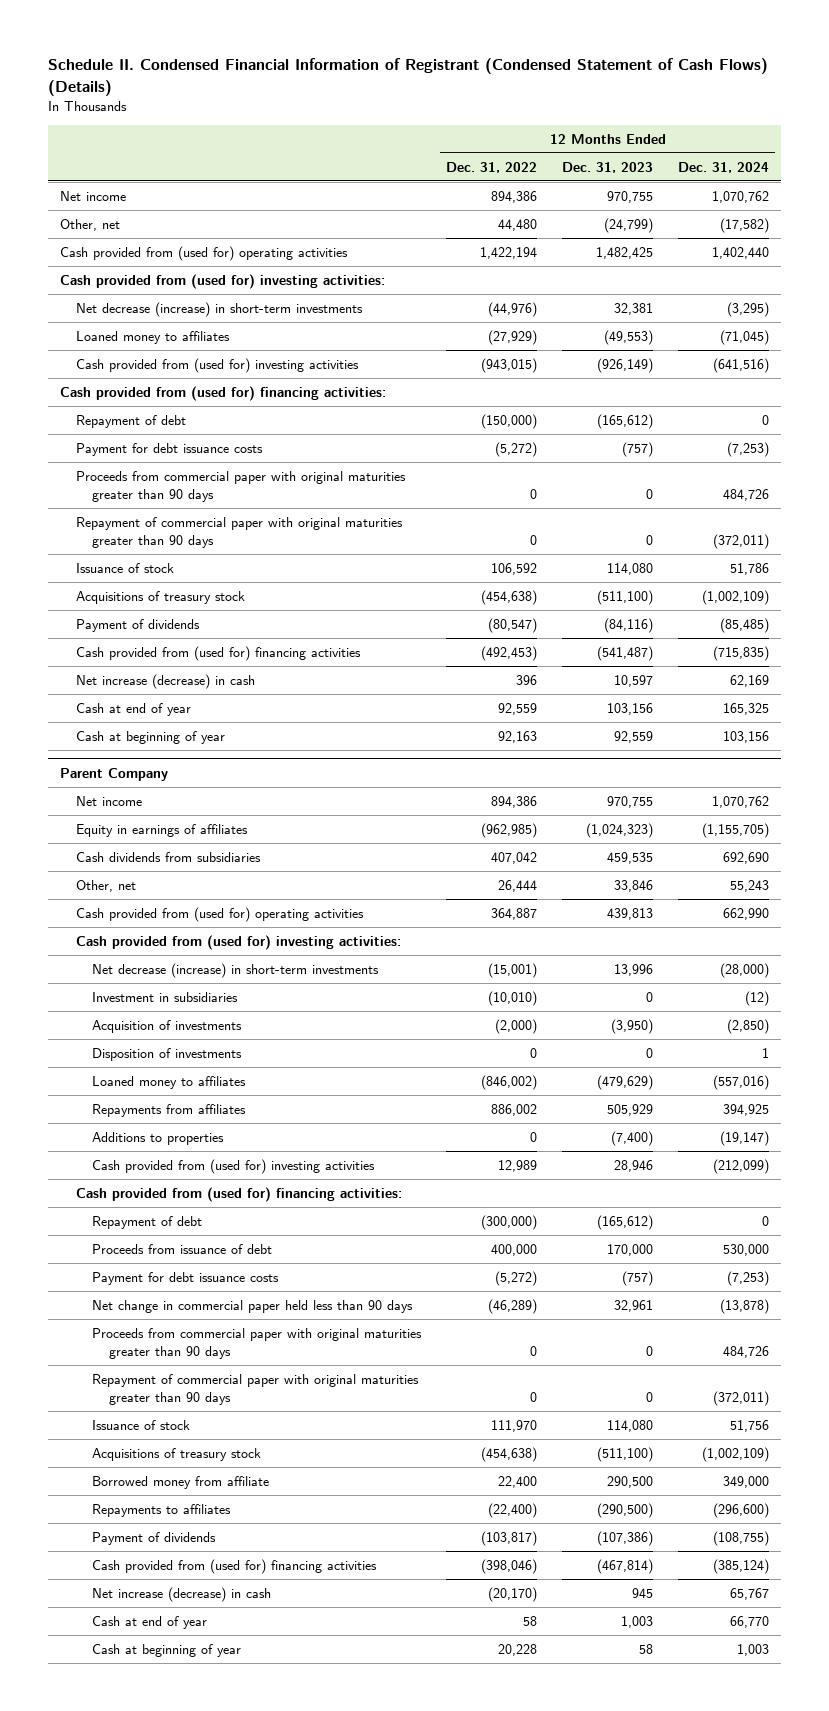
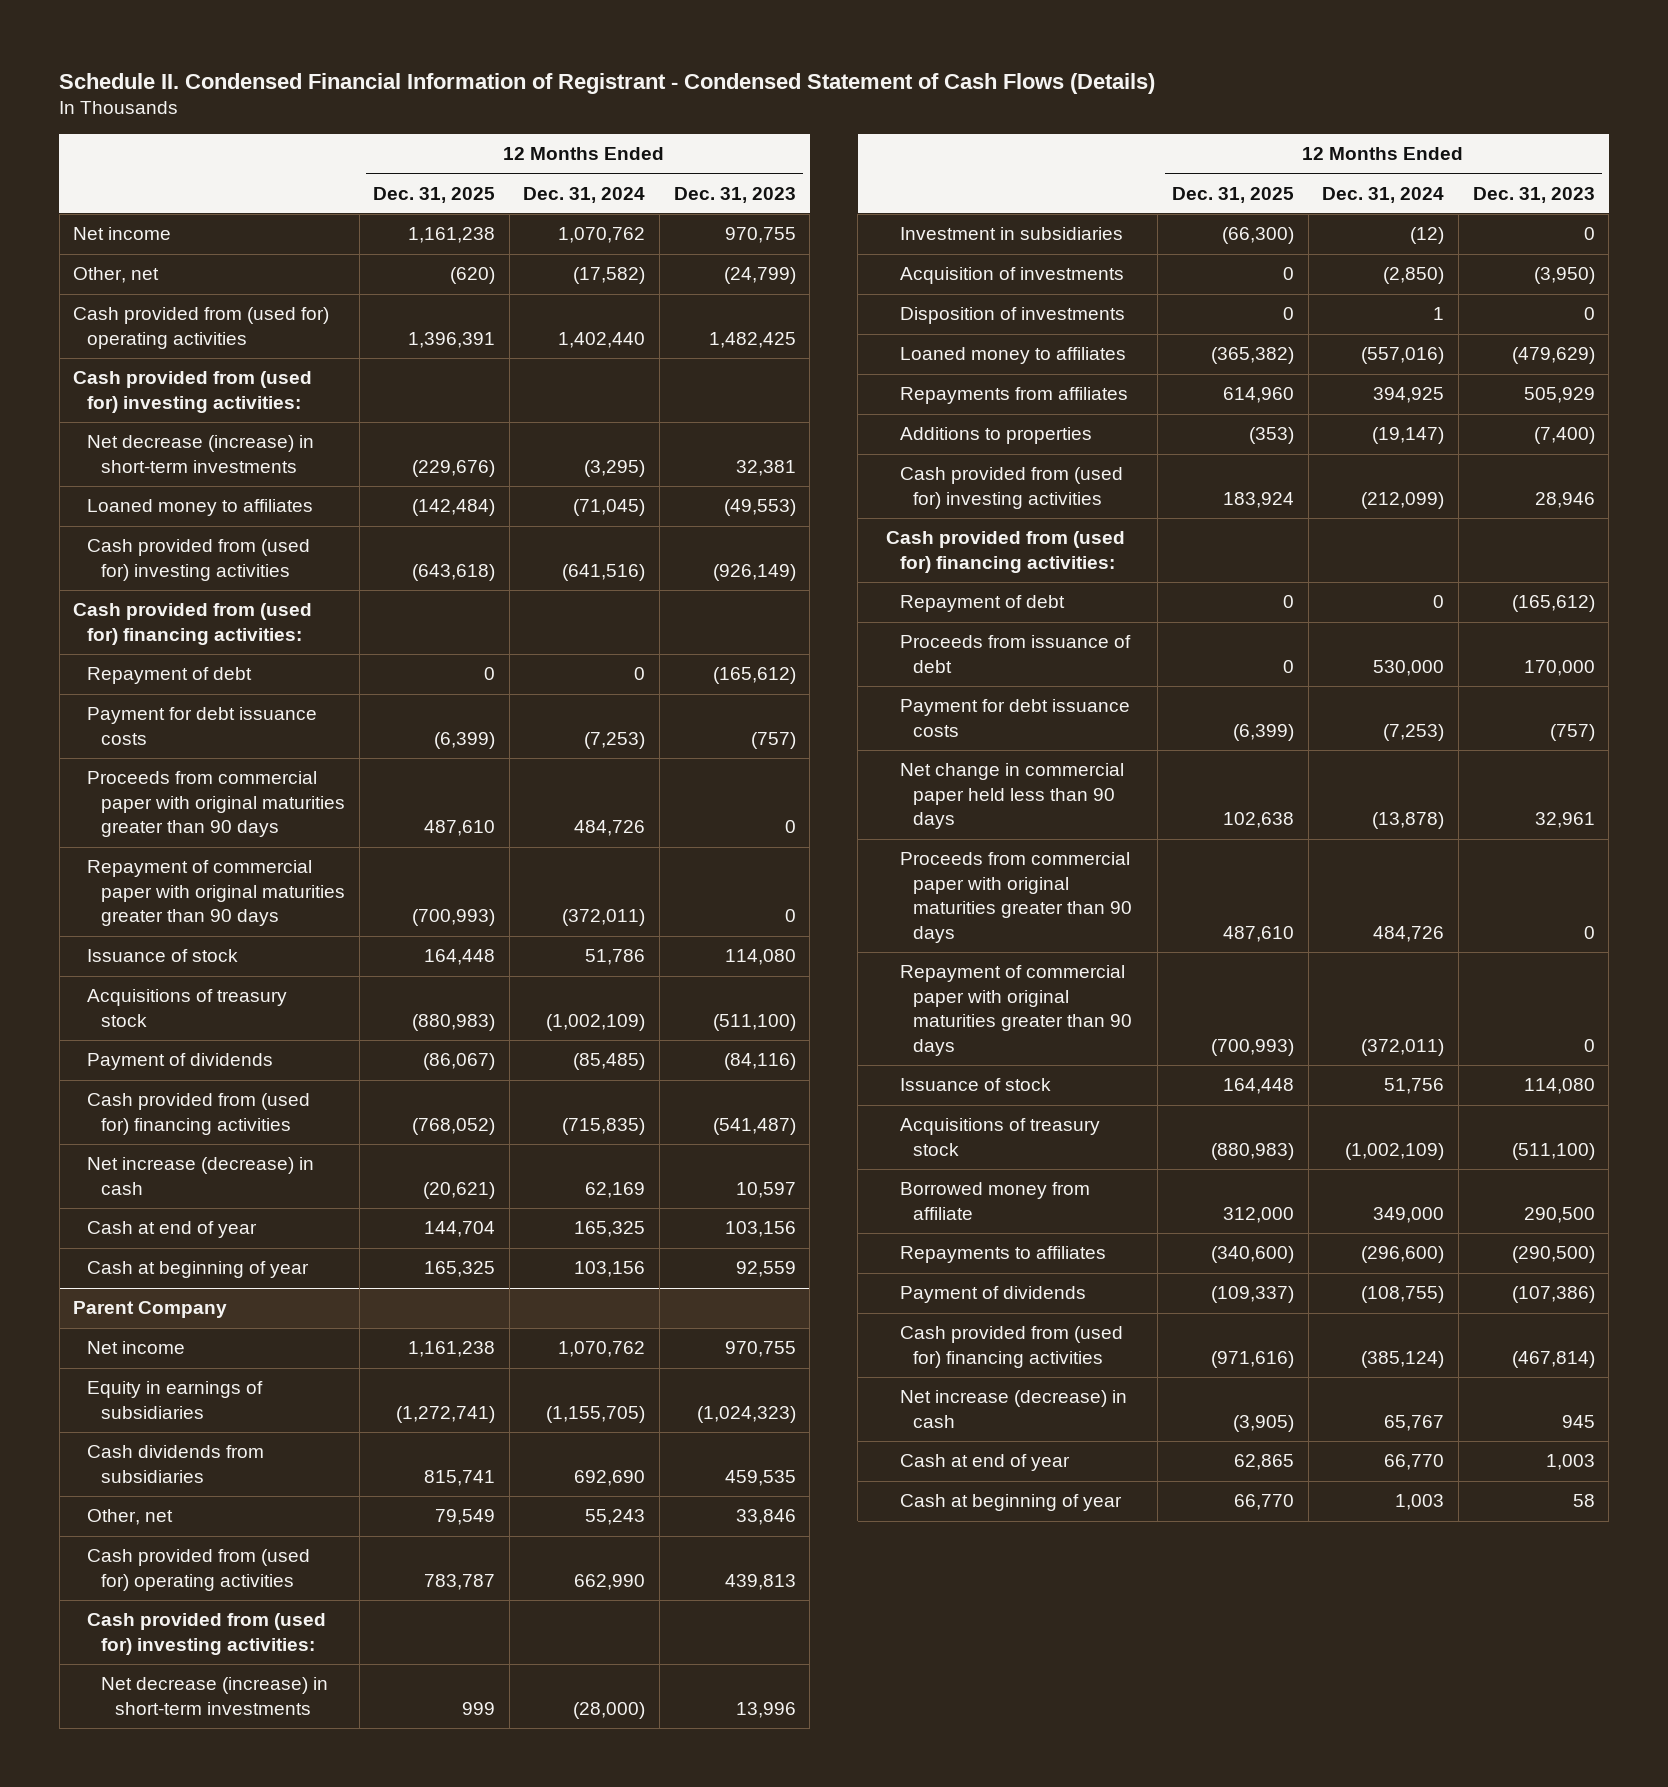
[47,57,768,96] Schedule II. Condensed Financial Information of Registrant (Condensed Statement of Cash Flows) (Details) -> [59,72,1156,94] Schedule II. Condensed Financial Information of Registrant - Condensed Statement of Cash Flows (Details)
[446,161,538,173] Dec. 31, 2022 -> none
none -> [373,186,496,203] Dec. 31, 2025
[76,823,249,837] Equity in earnings of affiliates -> [87,1381,264,1419] Equity in earnings of subsidiaries

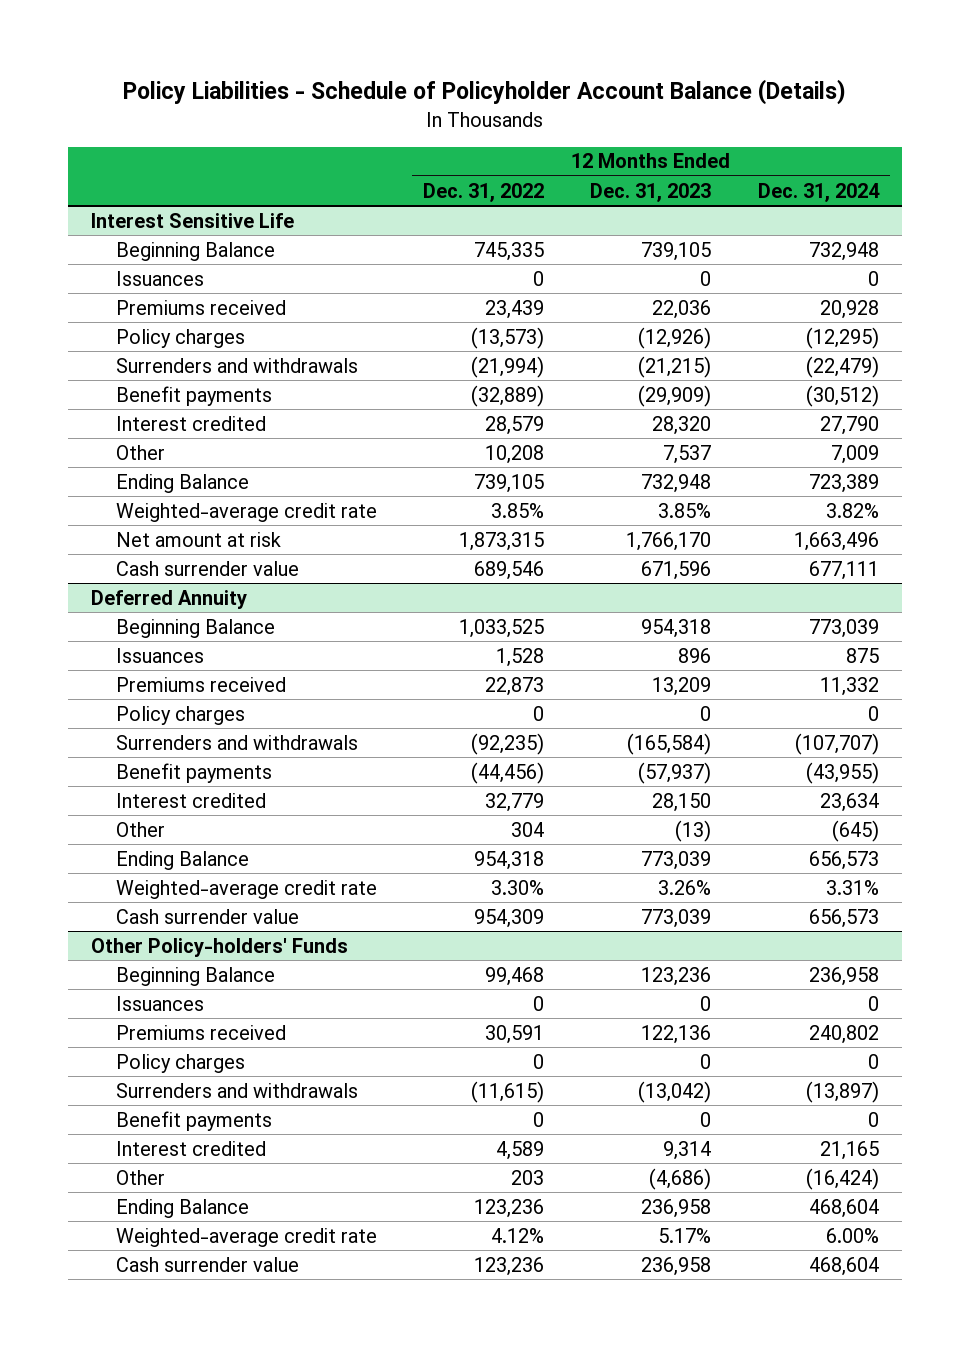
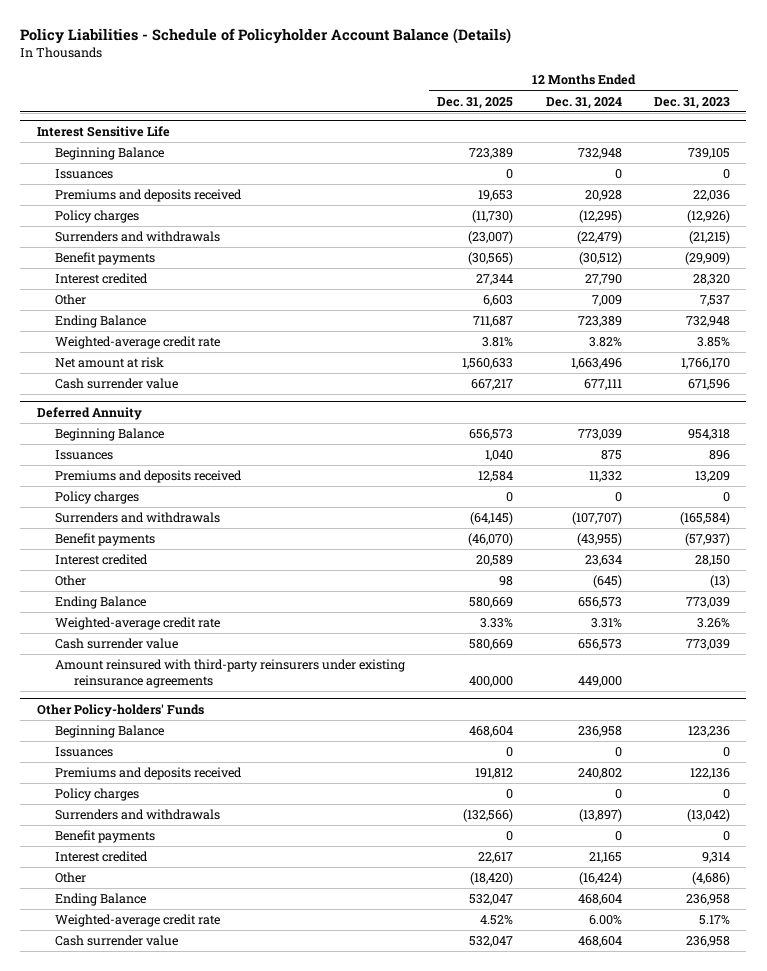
[423,182,545,202] Dec. 31, 2022 -> none
none -> [437,96,514,109] Dec. 31, 2025
[115,299,286,315] Premiums received -> [55,189,243,203] Premiums and deposits received
[115,676,286,692] Premiums received -> [55,470,243,484] Premiums and deposits received
none -> [55,659,406,689] Amount reinsured with third-party reinsurers under existing reinsurance agreements
[115,1024,286,1040] Premiums received -> [55,767,243,781] Premiums and deposits received

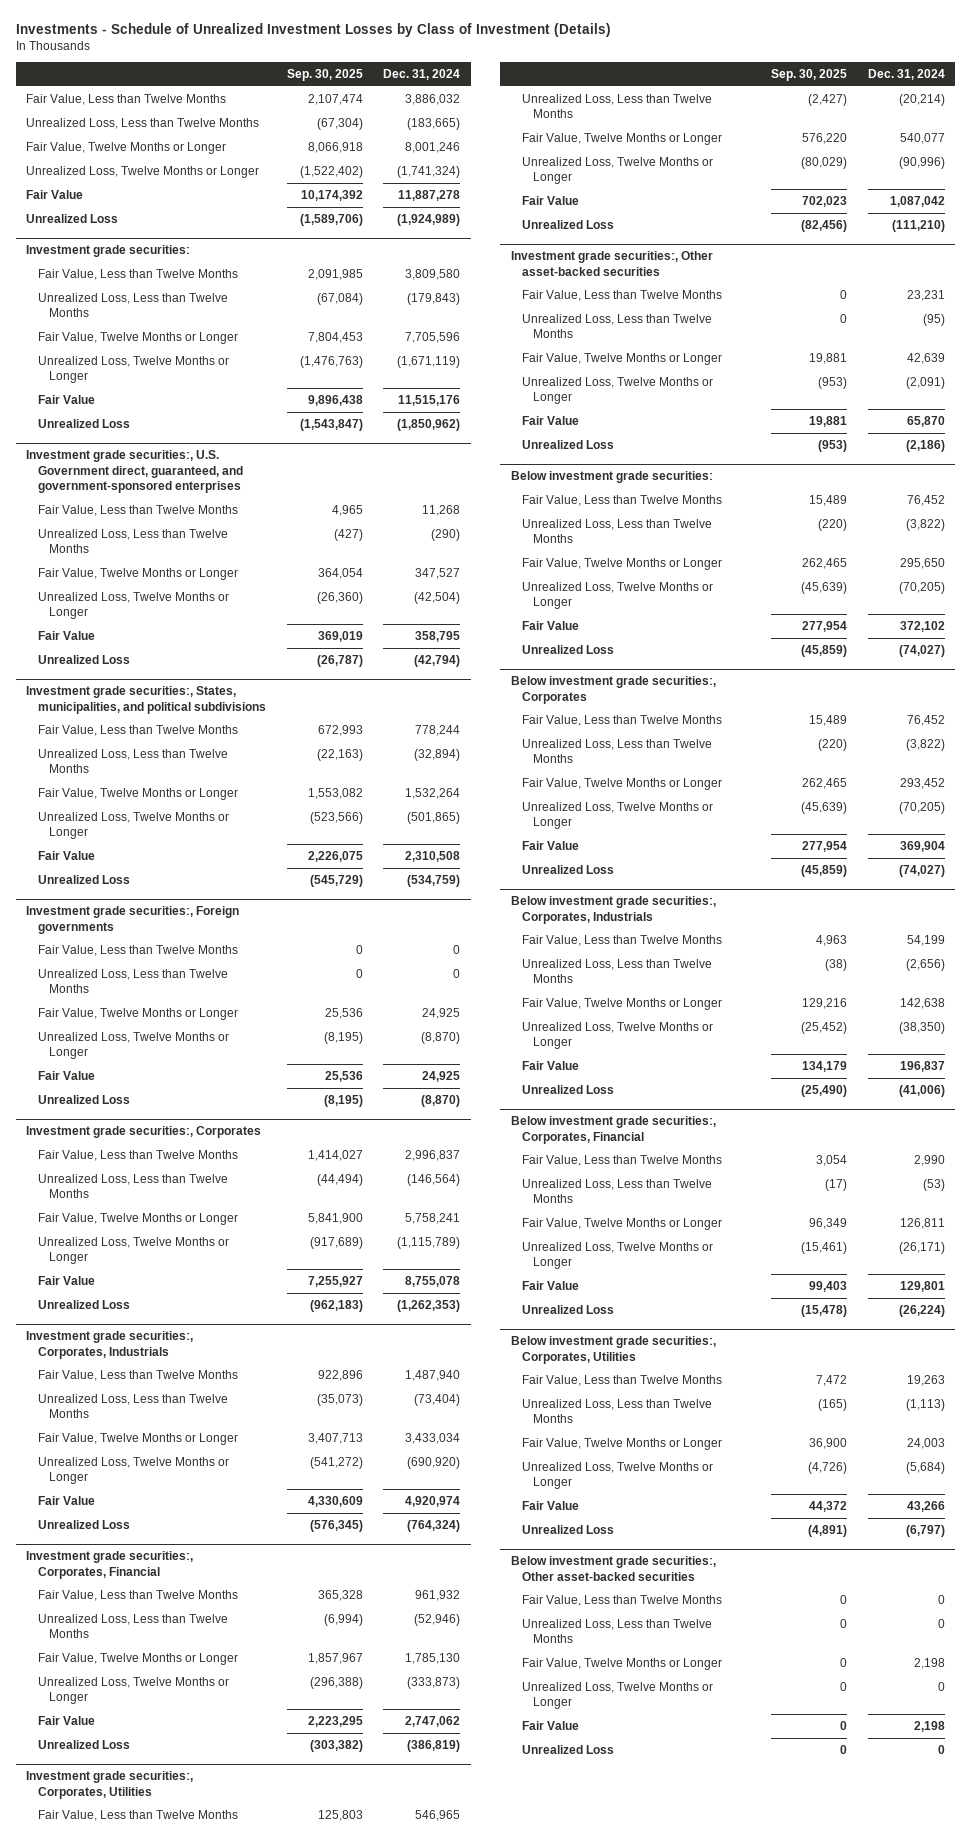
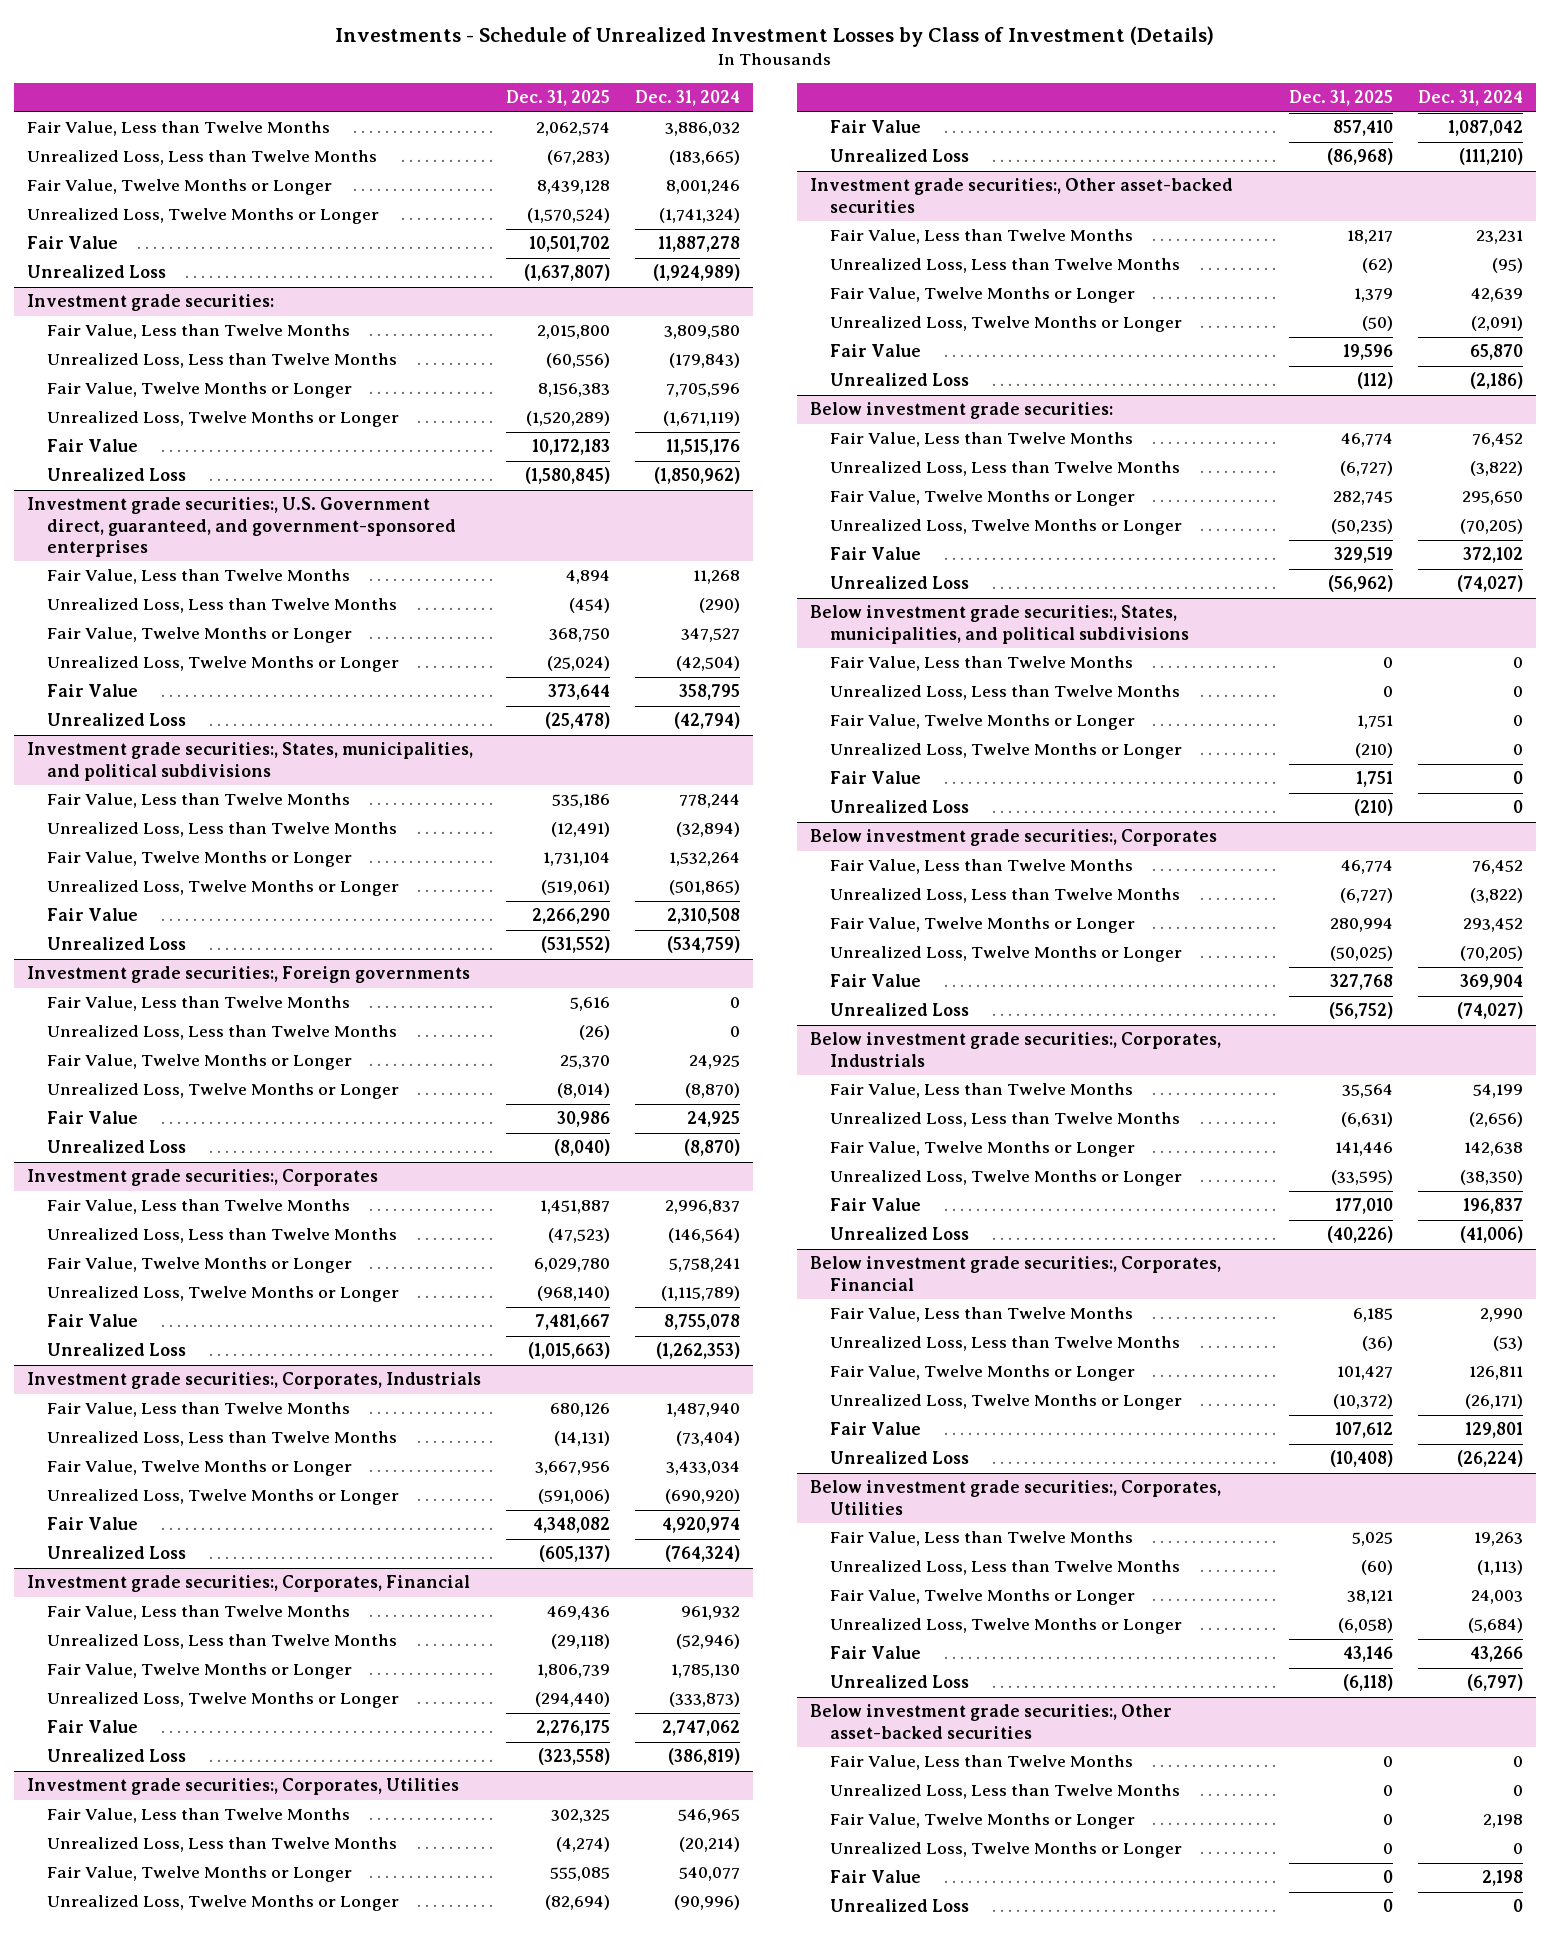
[286,68,363,81] Sep. 30, 2025 -> none
none -> [506,90,611,107] Dec. 31, 2025
none -> [809,605,1190,644] Below investment grade securities:, States, municipalities, and political subdivisions
none -> [830,656,1134,672] Fair Value, Less than Twelve Months
none -> [830,685,1181,701] Unrealized Loss, Less than Twelve Months
none -> [830,714,1136,731] Fair Value, Twelve Months or Longer
none -> [830,743,1183,760] Unrealized Loss, Twelve Months or Longer
none -> [830,771,922,785] Fair Value
none -> [830,800,970,814] Unrealized Loss

